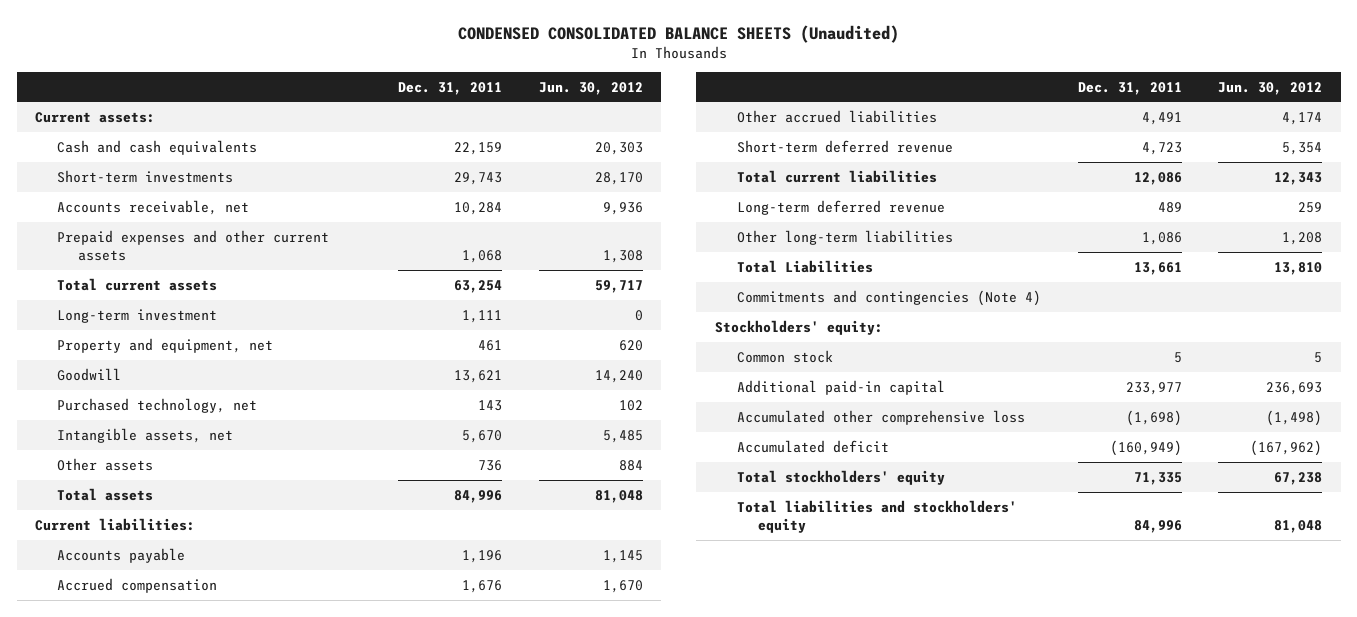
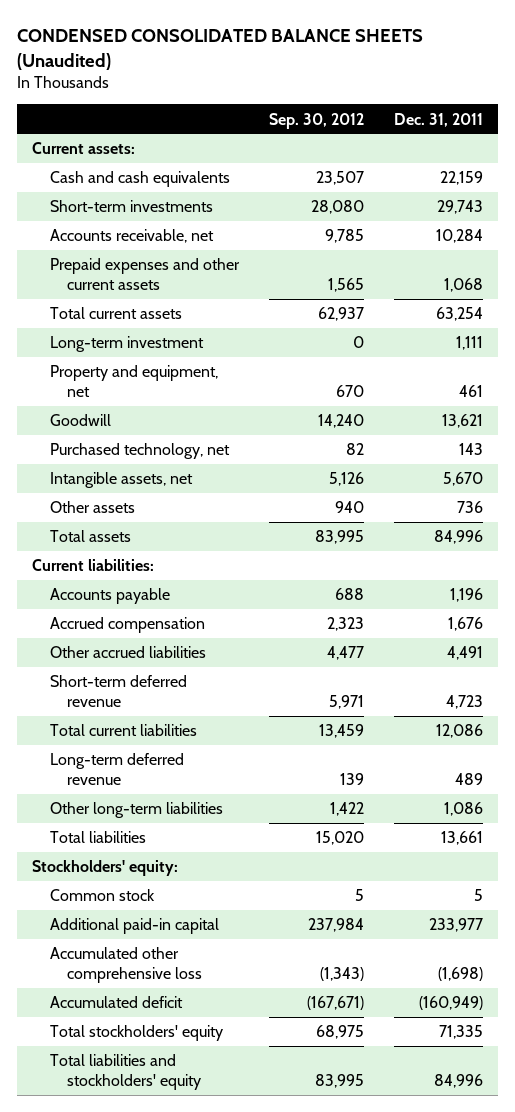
[538,81,643,95] Jun. 30, 2012 -> none
none -> [268,112,364,129] Sep. 30, 2012
[736,289,1041,306] Commitments and contingencies (Note 4) -> none
[736,259,873,273] Total Liabilities -> [49,831,146,844] Total liabilities

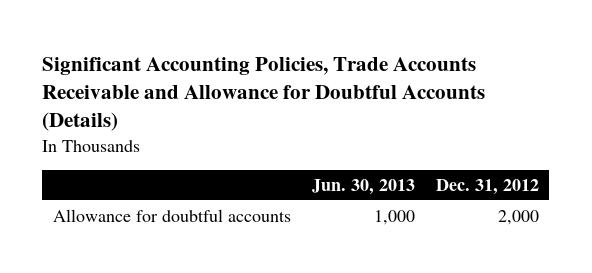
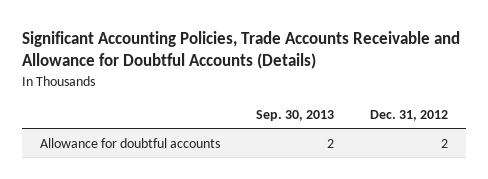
[311,179,415,196] Jun. 30, 2013 -> none
none -> [256,109,335,121] Sep. 30, 2013
[497,209,539,225] 2,000 -> [440,138,448,148] 2

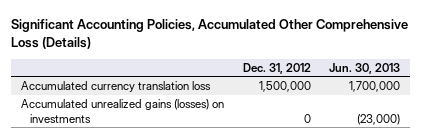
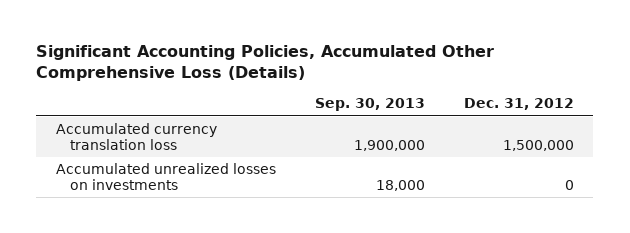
[329,62,401,74] Jun. 30, 2013 -> none
none -> [314,98,425,112] Sep. 30, 2013
[20,99,224,123] Accumulated unrealized gains (losses) on investments -> [55,163,276,190] Accumulated unrealized losses on investments

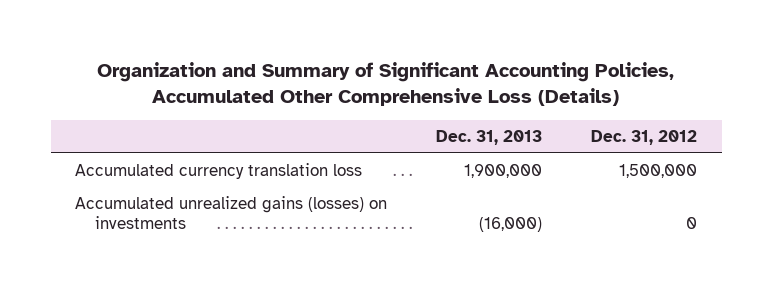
[36,44,495,81] Significant Accounting Policies, Accumulated Other Comprehensive Loss (Details) -> [97,61,675,107] Organization and Summary of Significant Accounting Policies, Accumulated Other Comprehensive Loss (Details)
[314,98,425,112] Sep. 30, 2013 -> none
none -> [436,130,543,146] Dec. 31, 2013
[55,163,276,190] Accumulated unrealized losses on investments -> [75,196,388,229] Accumulated unrealized gains (losses) on investments

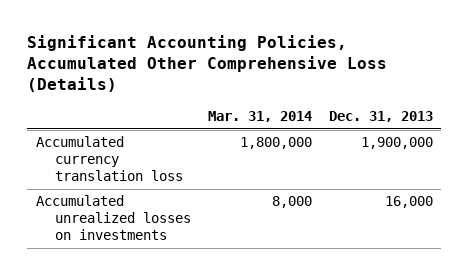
[97,61,675,107] Organization and Summary of Significant Accounting Policies, Accumulated Other Comprehensive Loss (Details) -> [27,35,388,93] Significant Accounting Policies, Accumulated Other Comprehensive Loss (Details)
[591,130,698,146] Dec. 31, 2012 -> none
none -> [207,111,312,123] Mar. 31, 2014
[75,196,388,229] Accumulated unrealized gains (losses) on investments -> [35,195,191,241] Accumulated unrealized losses on investments
[479,216,543,232] (16,000) -> [384,196,433,209] 16,000

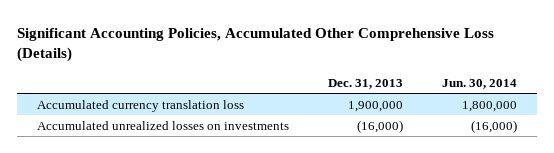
[207,111,312,123] Mar. 31, 2014 -> none
none -> [442,78,518,89] Jun. 30, 2014
[384,196,433,209] 16,000 -> [357,120,404,134] (16,000)

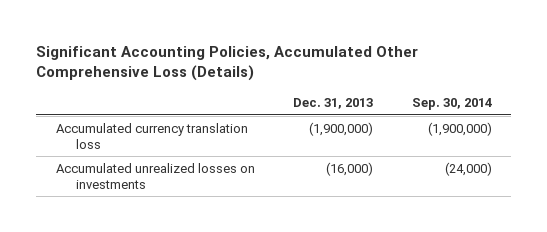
[442,78,518,89] Jun. 30, 2014 -> none
none -> [411,98,492,111] Sep. 30, 2014
[348,101,404,113] 1,900,000 -> [309,121,374,136] (1,900,000)

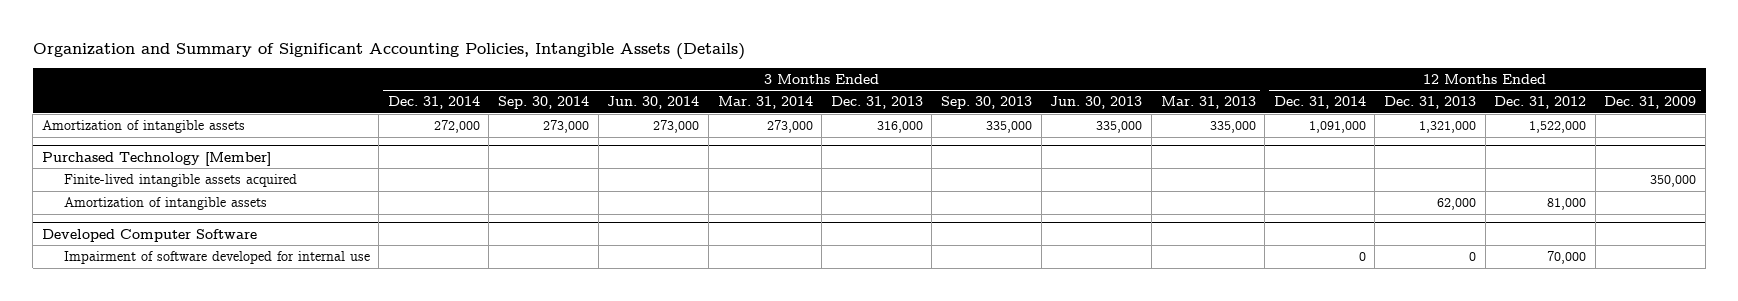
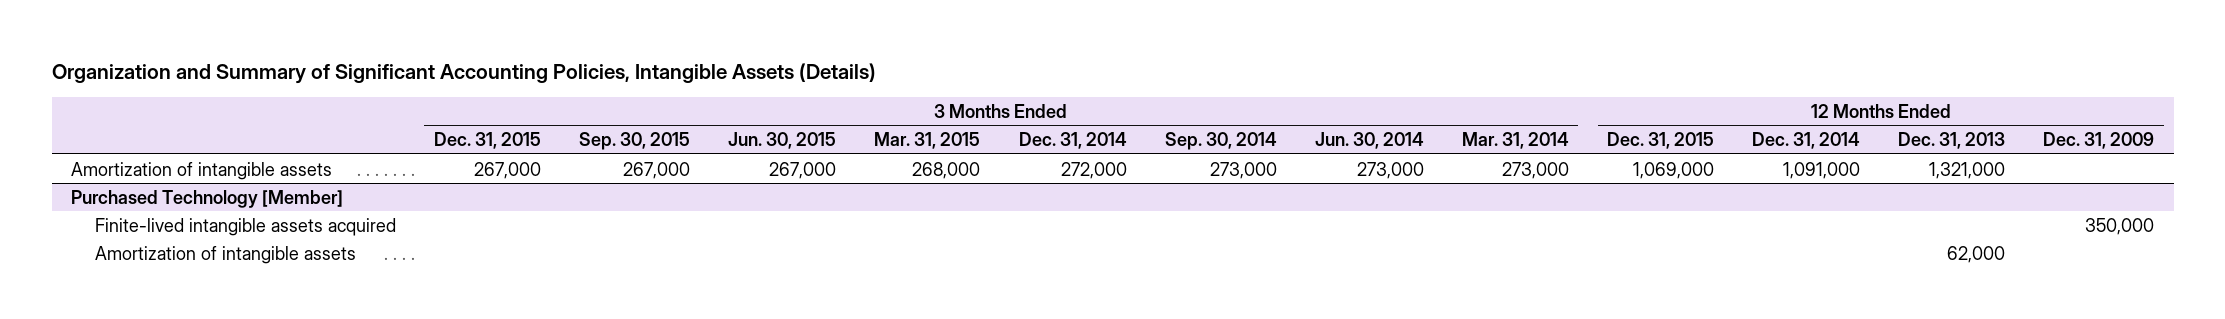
[830,96,923,110] Dec. 31, 2013 -> none
[941,96,1033,110] Sep. 30, 2013 -> none
[1050,96,1143,110] Jun. 30, 2013 -> none
[1160,96,1256,110] Mar. 31, 2013 -> none
[1494,96,1587,110] Dec. 31, 2012 -> none
none -> [434,132,542,150] Dec. 31, 2015
none -> [579,132,691,151] Sep. 30, 2015
none -> [728,132,837,150] Jun. 30, 2015
none -> [874,132,981,150] Mar. 31, 2015
none -> [1607,132,1715,150] Dec. 31, 2015
[41,228,257,242] Developed Computer Software -> none
[63,251,370,265] Impairment of software developed for internal use -> none

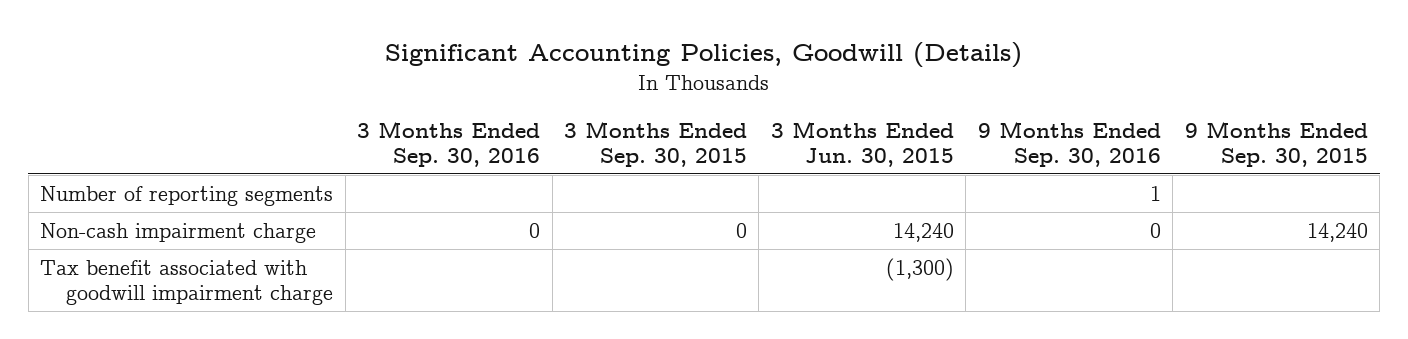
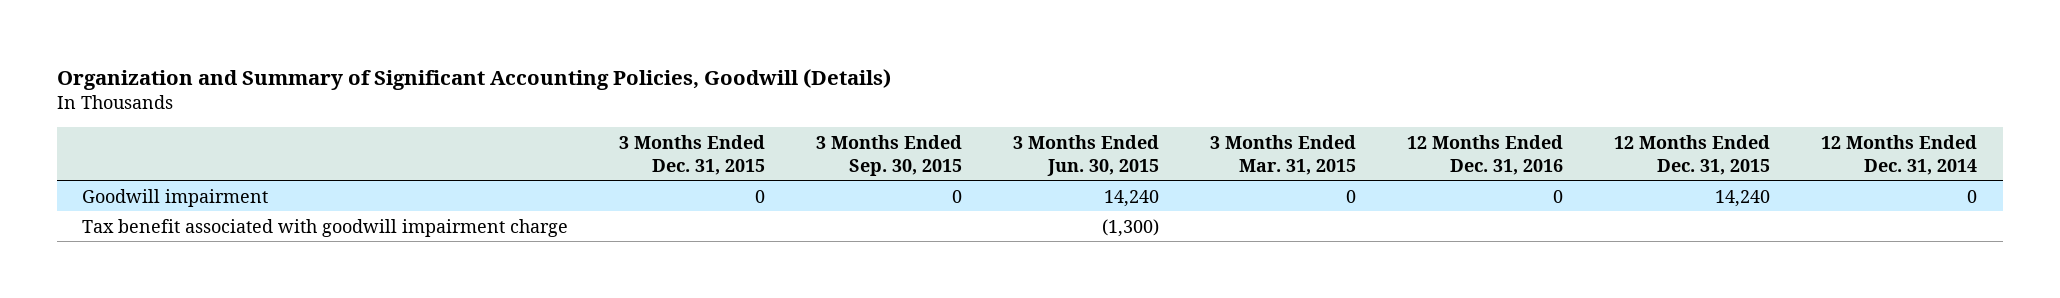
[384,42,1022,69] Significant Accounting Policies, Goodwill (Details) -> [56,68,891,90] Organization and Summary of Significant Accounting Policies, Goodwill (Details)
[357,120,541,167] 3 Months Ended Sep. 30, 2016 -> none
[977,120,1161,167] 9 Months Ended Sep. 30, 2016 -> none
[1184,120,1368,167] 9 Months Ended Sep. 30, 2015 -> none
none -> [619,134,766,175] 3 Months Ended Dec. 31, 2015
none -> [1210,134,1357,175] 3 Months Ended Mar. 31, 2015
none -> [1407,134,1564,175] 12 Months Ended Dec. 31, 2016
none -> [1614,134,1771,175] 12 Months Ended Dec. 31, 2015
none -> [1821,134,1978,175] 12 Months Ended Dec. 31, 2014
[40,185,334,206] Number of reporting segments -> none
[40,222,317,243] Non-cash impairment charge -> [82,188,269,207] Goodwill impairment

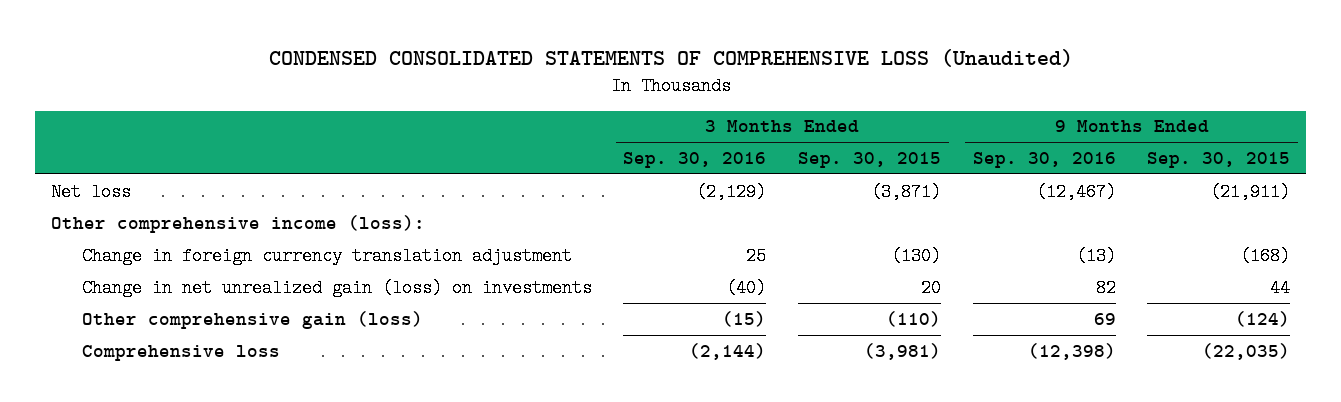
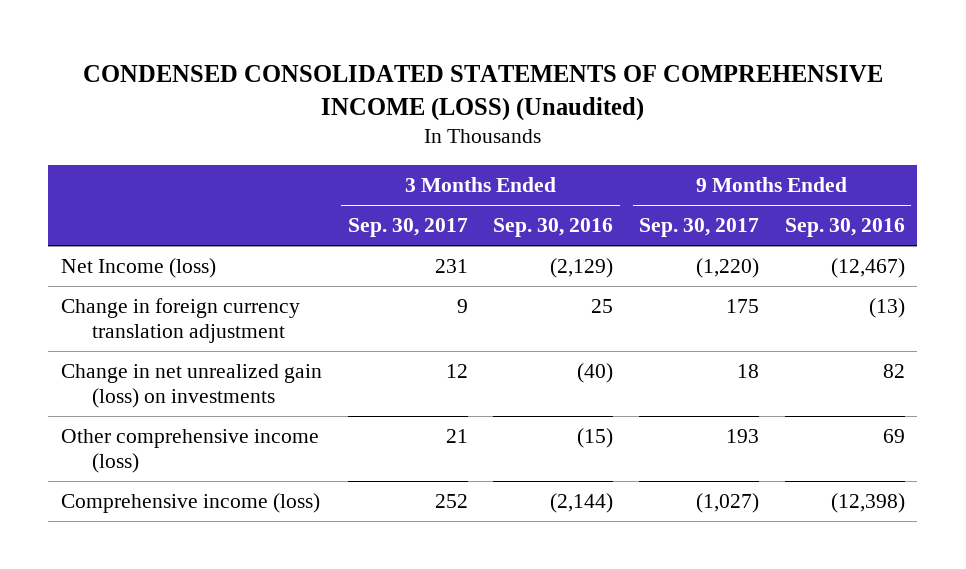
[268,49,1073,68] CONDENSED CONSOLIDATED STATEMENTS OF COMPREHENSIVE LOSS (Unaudited) -> [82,64,883,121] CONDENSED CONSOLIDATED STATEMENTS OF COMPREHENSIVE INCOME (LOSS) (Unaudited)
[798,152,942,169] Sep. 30, 2015 -> none
[1147,152,1291,169] Sep. 30, 2015 -> none
none -> [347,218,468,238] Sep. 30, 2017
none -> [638,218,759,238] Sep. 30, 2017
[51,214,426,233] Other comprehensive income (loss): -> none
[51,182,132,201] Net loss -> [61,258,217,279] Net Income (loss)
[81,310,423,329] Other comprehensive gain (loss) -> [61,429,320,474] Other comprehensive income (loss)
[81,344,280,361] Comprehensive loss -> [61,493,321,514] Comprehensive income (loss)

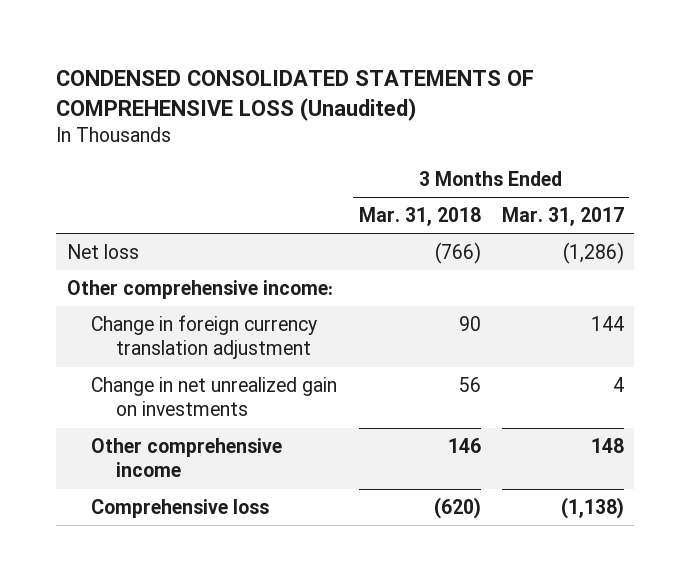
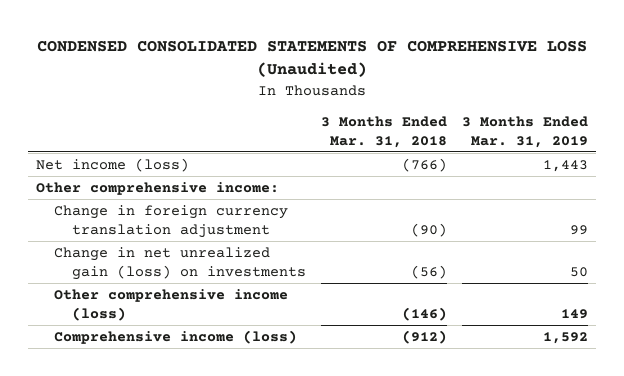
[501,207,624,227] Mar. 31, 2017 -> none
none -> [462,115,589,148] 3 Months Ended Mar. 31, 2019
[66,243,139,259] Net loss -> [35,157,189,172] Net income (loss)
[458,315,481,331] 90 -> [410,223,447,238] (90)
[91,376,338,417] Change in net unrealized gain on investments -> [53,246,306,281] Change in net unrealized gain (loss) on investments
[458,376,481,392] 56 -> [410,265,447,280] (56)
[91,437,283,478] Other comprehensive income -> [53,288,288,322] Other comprehensive income (loss)
[447,437,481,453] 146 -> [401,307,447,322] (146)
[91,498,270,518] Comprehensive loss -> [53,329,297,344] Comprehensive income (loss)
[433,496,481,519] (620) -> [401,329,447,344] (912)

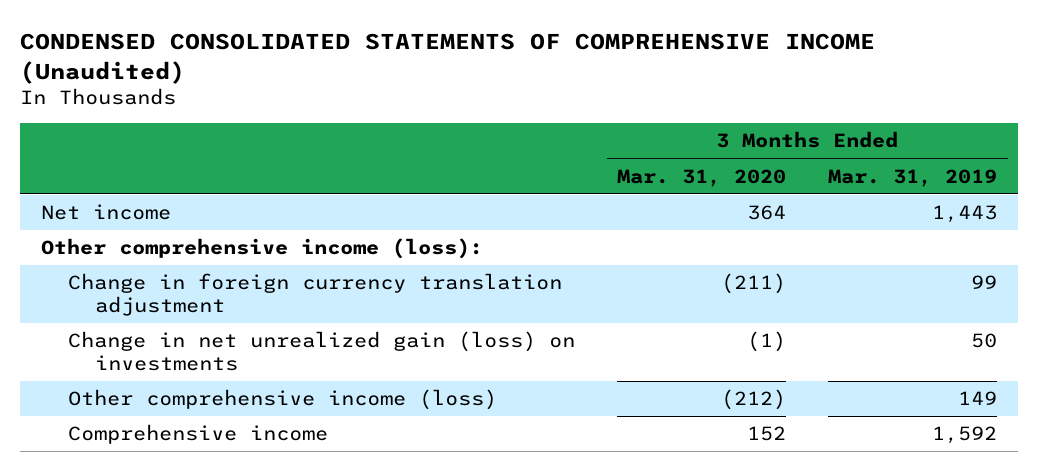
[36,40,587,78] CONDENSED CONSOLIDATED STATEMENTS OF COMPREHENSIVE LOSS (Unaudited) -> [20,33,876,84] CONDENSED CONSOLIDATED STATEMENTS OF COMPREHENSIVE INCOME (Unaudited)
[320,115,447,148] 3 Months Ended Mar. 31, 2018 -> none
none -> [617,168,787,187] Mar. 31, 2020
[35,157,189,172] Net income (loss) -> [41,204,172,221] Net income
[35,181,279,195] Other comprehensive income: -> [41,238,484,260] Other comprehensive income (loss):
[53,329,297,344] Comprehensive income (loss) -> [68,424,329,445] Comprehensive income

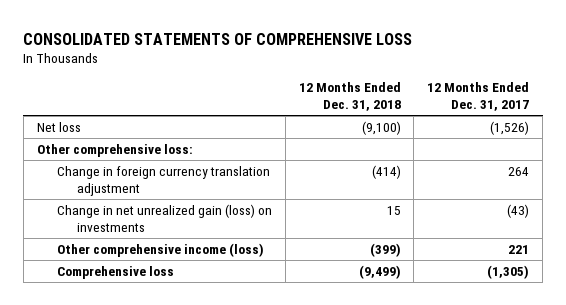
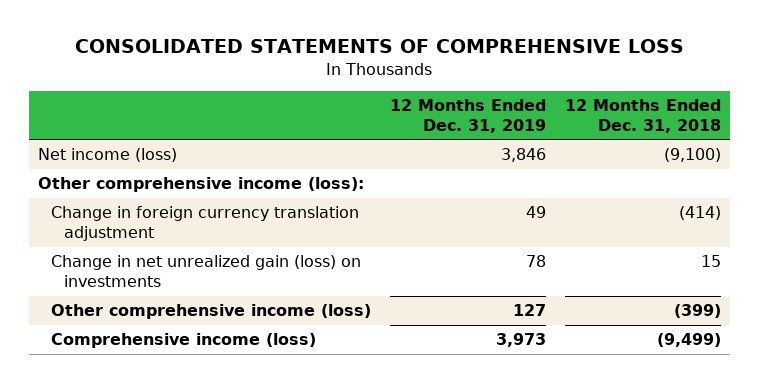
[427,82,530,112] 12 Months Ended Dec. 31, 2017 -> none
none -> [389,98,546,133] 12 Months Ended Dec. 31, 2019
[36,121,81,132] Net loss -> [38,148,178,163] Net income (loss)
[36,143,193,157] Other comprehensive loss: -> [38,177,365,193] Other comprehensive income (loss):
[56,265,174,279] Comprehensive loss -> [51,333,317,349] Comprehensive income (loss)

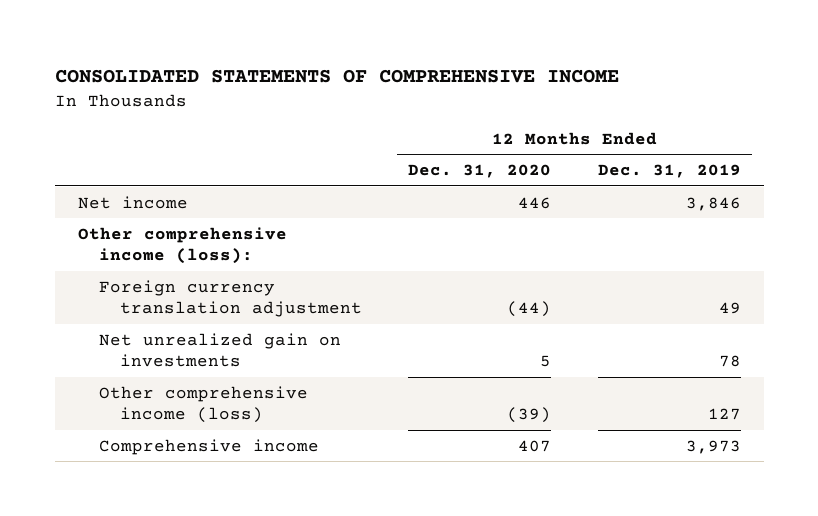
[75,39,685,54] CONSOLIDATED STATEMENTS OF COMPREHENSIVE LOSS -> [54,68,619,83] CONSOLIDATED STATEMENTS OF COMPREHENSIVE INCOME
[564,98,721,133] 12 Months Ended Dec. 31, 2018 -> none
none -> [408,164,552,179] Dec. 31, 2020
[38,148,178,163] Net income (loss) -> [77,195,188,209] Net income
[51,206,360,242] Change in foreign currency translation adjustment -> [98,279,363,318] Foreign currency translation adjustment
[51,255,362,288] Change in net unrealized gain (loss) on investments -> [98,332,341,368] Net unrealized gain on investments
[51,333,317,349] Comprehensive income (loss) -> [98,438,319,455] Comprehensive income

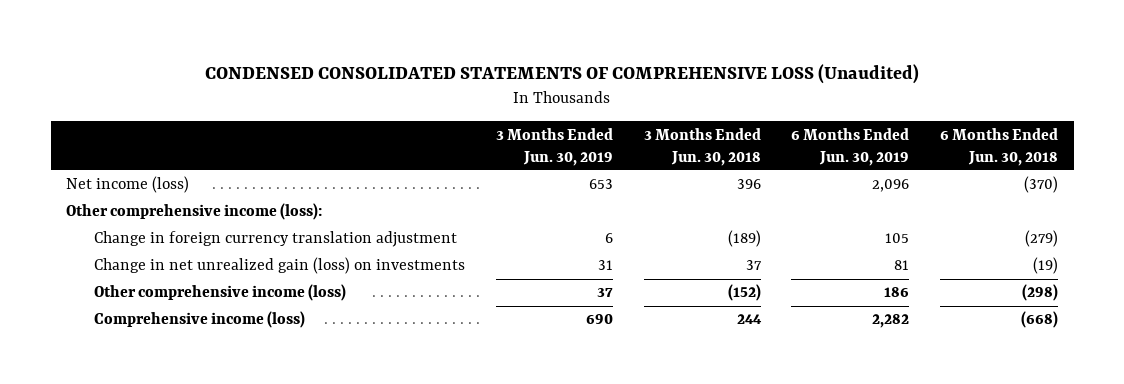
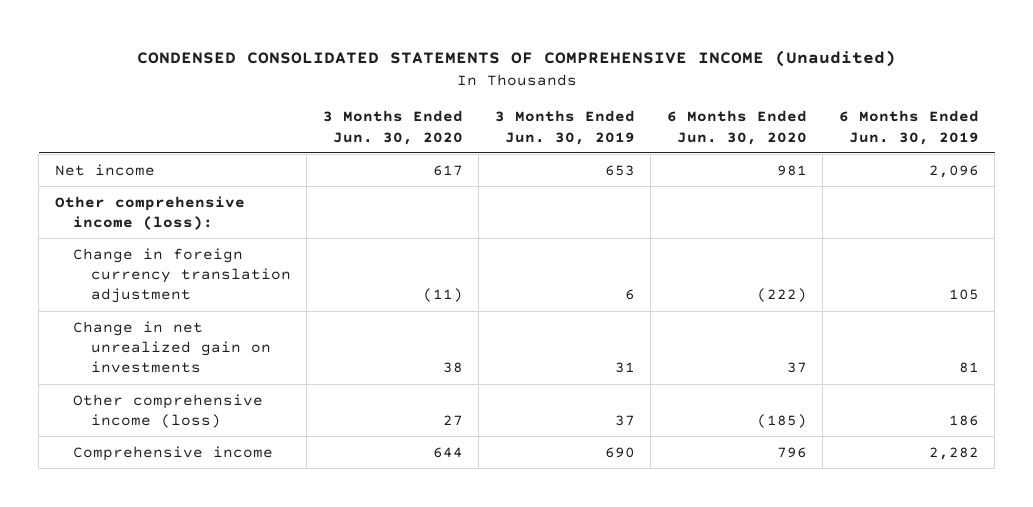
[205,63,920,84] CONDENSED CONSOLIDATED STATEMENTS OF COMPREHENSIVE LOSS (Unaudited) -> [136,50,896,68] CONDENSED CONSOLIDATED STATEMENTS OF COMPREHENSIVE INCOME (Unaudited)
[643,127,761,166] 3 Months Ended Jun. 30, 2018 -> none
[940,127,1059,166] 6 Months Ended Jun. 30, 2018 -> none
none -> [322,110,463,145] 3 Months Ended Jun. 30, 2020
none -> [666,110,807,145] 6 Months Ended Jun. 30, 2020
[65,176,189,194] Net income (loss) -> [54,163,155,176] Net income
[93,257,465,275] Change in net unrealized gain (loss) on investments -> [72,320,271,374] Change in net unrealized gain on investments
[93,311,305,329] Comprehensive income (loss) -> [72,445,273,461] Comprehensive income

